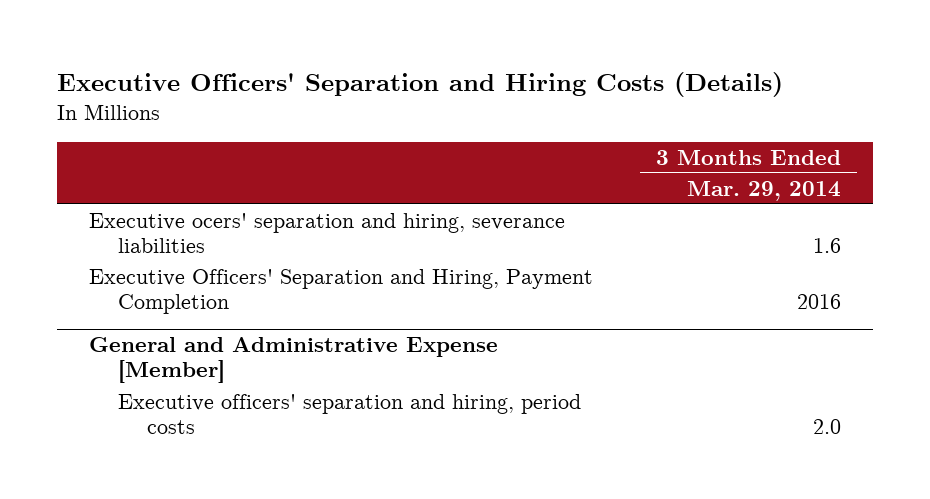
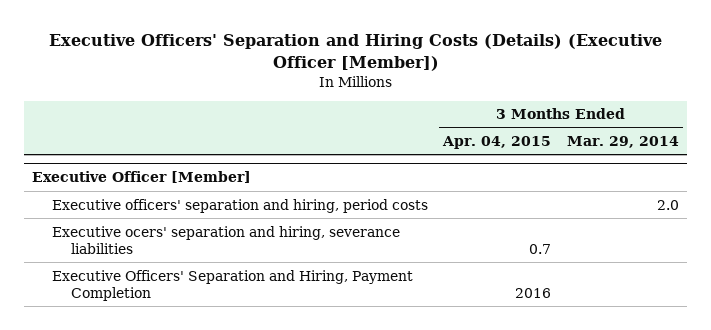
[57,71,784,97] Executive Officers' Separation and Hiring Costs (Details) -> [48,33,662,71] Executive Officers' Separation and Hiring Costs (Details) (Executive Officer [Member])
none -> [442,136,552,150] Apr. 04, 2015
[88,212,565,253] Executive ocers' separation and hiring, severance liabilities -> none
[88,268,593,314] Executive Officers' Separation and Hiring, Payment Completion -> none
[88,337,498,384] General and Administrative Expense [Member] -> [31,171,251,184] Executive Officer [Member]
none -> [51,225,400,254] Executive ocers' separation and hiring, severance liabilities
none -> [51,269,413,301] Executive Officers' Separation and Hiring, Payment Completion

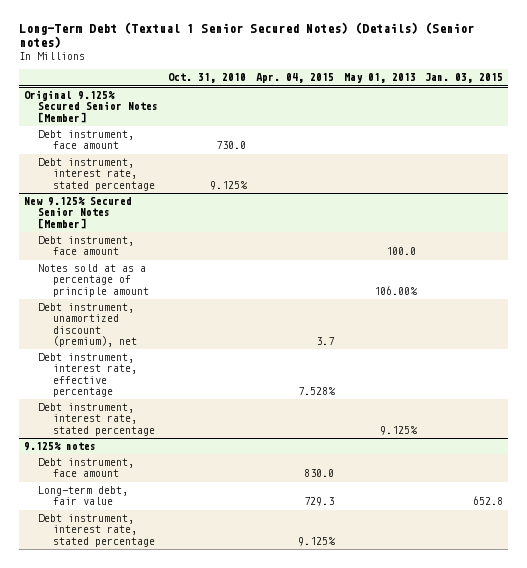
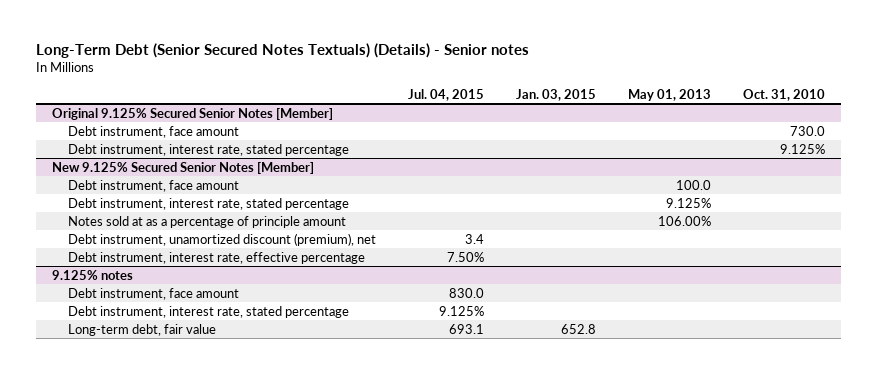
[18,22,474,49] Long-Term Debt (Textual 1 Senior Secured Notes) (Details) (Senior notes) -> [35,43,529,59] Long-Term Debt (Senior Secured Notes Textuals) (Details) - Senior notes
[255,73,334,84] Apr. 04, 2015 -> none
none -> [407,88,484,101] Jul. 04, 2015
[38,403,156,436] Debt instrument, interest rate, stated percentage -> [67,197,349,210] Debt instrument, interest rate, stated percentage
[38,486,129,506] Long-term debt, fair value -> [67,323,216,336] Long-term debt, fair value

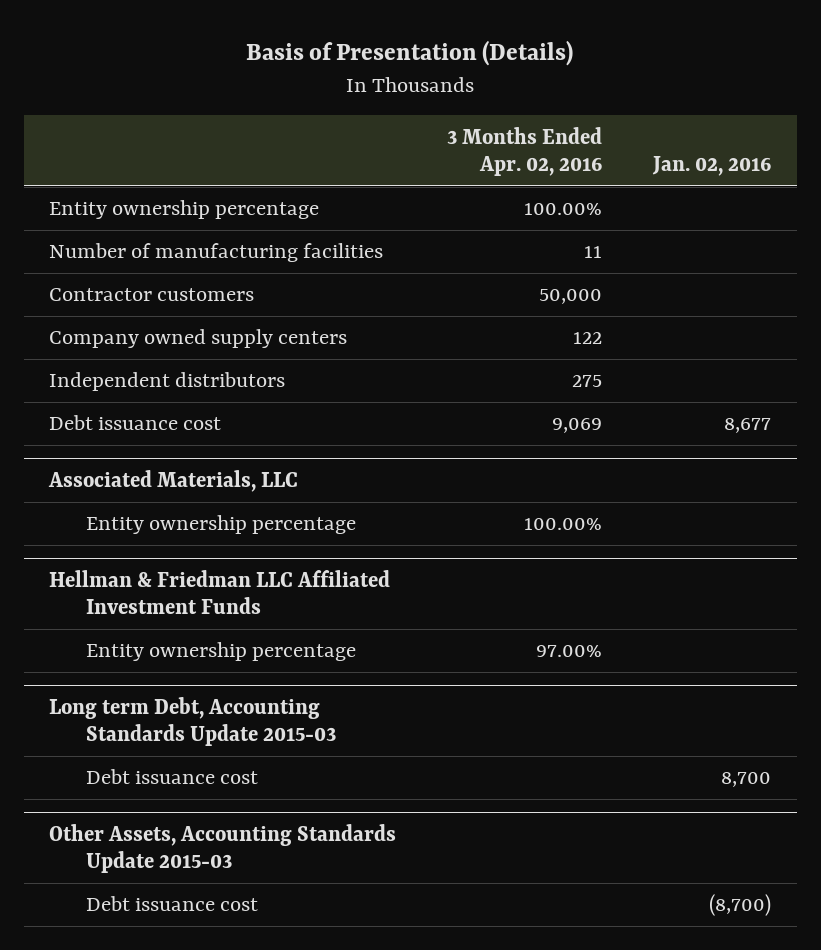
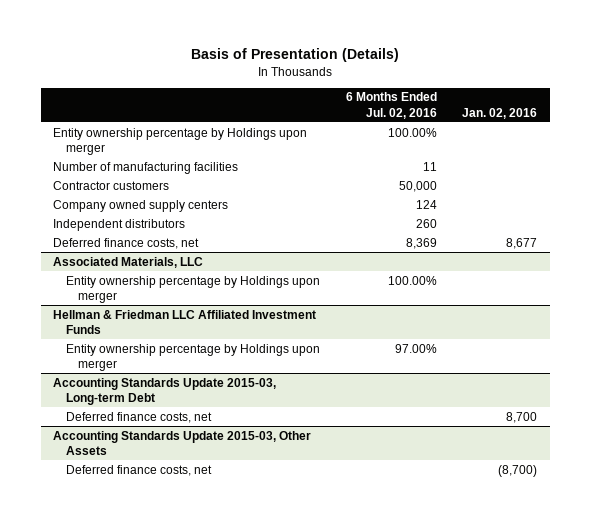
[447,126,603,177] 3 Months Ended Apr. 02, 2016 -> none
none -> [345,92,437,119] 6 Months Ended Jul. 02, 2016
[49,200,320,220] Entity ownership percentage -> [53,127,308,155] Entity ownership percentage by Holdings upon merger
[49,415,222,431] Debt issuance cost -> [53,237,200,249] Deferred finance costs, net
[86,515,357,535] Entity ownership percentage -> [65,275,320,303] Entity ownership percentage by Holdings upon merger
[86,642,357,662] Entity ownership percentage -> [65,343,320,371] Entity ownership percentage by Holdings upon merger
[49,696,337,747] Long term Debt, Accounting Standards Update 2015-03 -> [53,377,277,405] Accounting Standards Update 2015-03, Long-term Debt
[86,769,259,785] Debt issuance cost -> [65,411,212,423] Deferred finance costs, net
[49,823,397,874] Other Assets, Accounting Standards Update 2015-03 -> [53,430,312,455] Accounting Standards Update 2015-03, Other Assets
[86,896,259,912] Debt issuance cost -> [65,464,212,476] Deferred finance costs, net

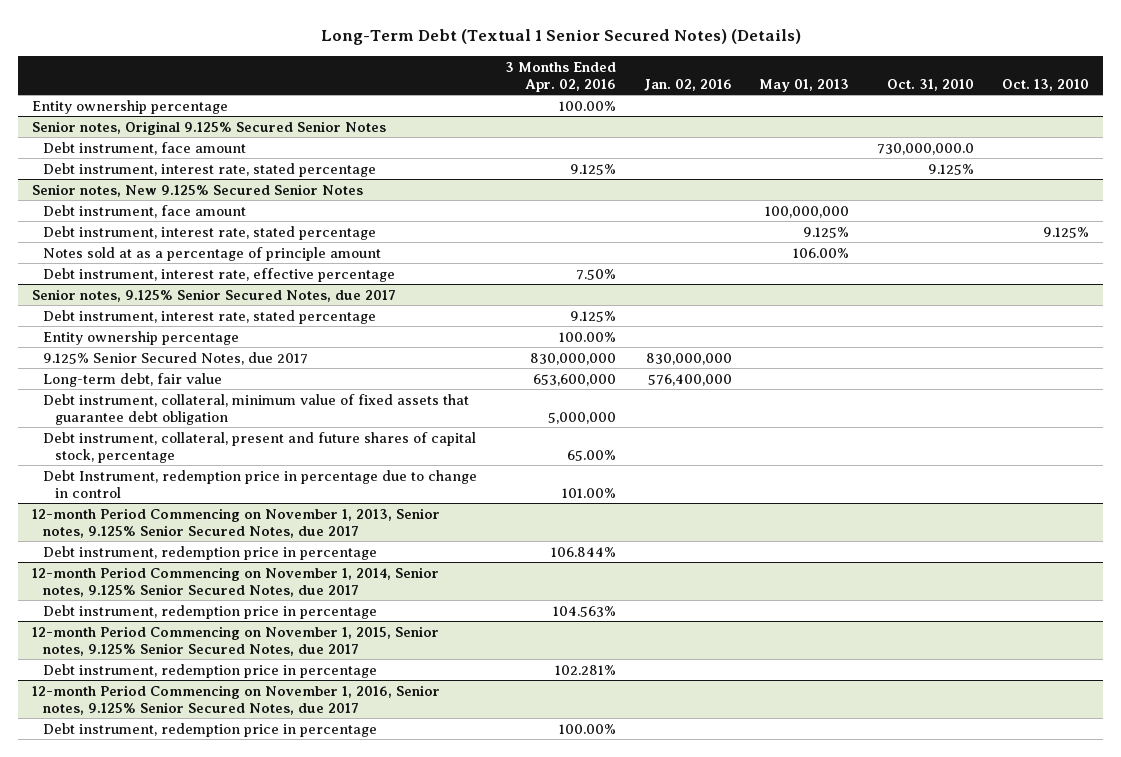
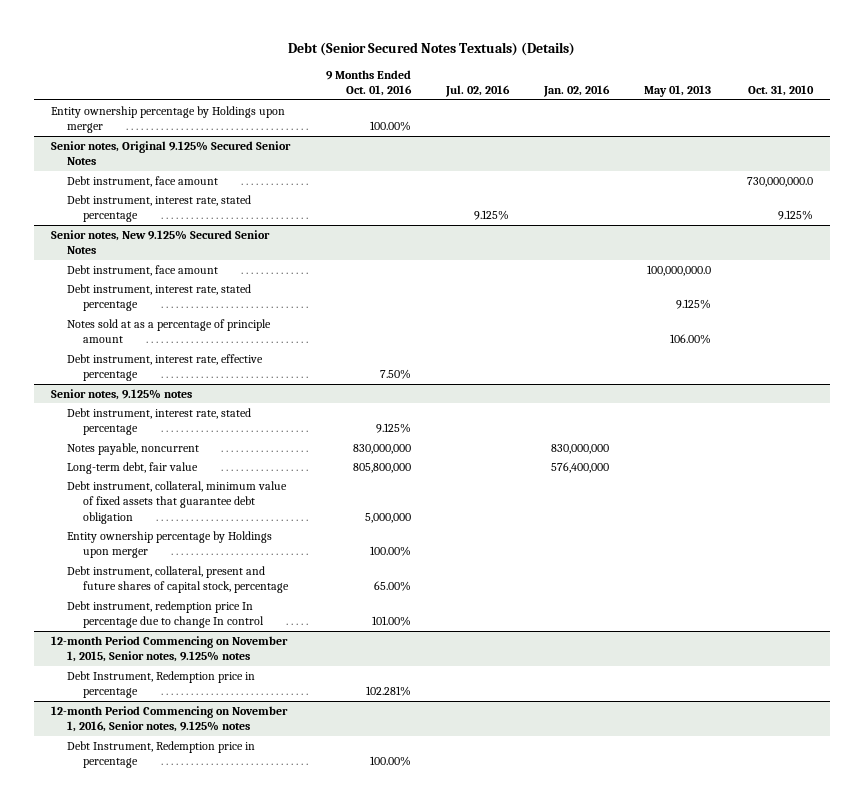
[320,29,801,46] Long-Term Debt (Textual 1 Senior Secured Notes) (Details) -> [287,41,575,56] Debt (Senior Secured Notes Textuals) (Details)
[505,61,617,92] 3 Months Ended Apr. 02, 2016 -> none
[1001,78,1089,91] Oct. 13, 2010 -> none
none -> [325,69,412,97] 9 Months Ended Oct. 01, 2016
none -> [444,85,510,98] Jul. 02, 2016
[32,99,229,114] Entity ownership percentage -> [51,105,286,134] Entity ownership percentage by Holdings upon merger
[765,205,850,218] 100,000,000 -> [647,264,712,276] 100,000,000.0
[32,288,397,302] Senior notes, 9.125% Senior Secured Notes, due 2017 -> [51,388,193,400] Senior notes, 9.125% notes
[43,330,240,345] Entity ownership percentage -> none
[43,351,309,365] 9.125% Senior Secured Notes, due 2017 -> [67,442,200,455] Notes payable, noncurrent
none -> [67,530,273,559] Entity ownership percentage by Holdings upon merger
[32,507,441,538] 12-month Period Commencing on November 1, 2013, Senior notes, 9.125% Senior Secured Notes, due 2017 -> none
[43,545,378,560] Debt instrument, redemption price in percentage -> none
[32,566,440,597] 12-month Period Commencing on November 1, 2014, Senior notes, 9.125% Senior Secured Notes, due 2017 -> none
[43,604,378,619] Debt instrument, redemption price in percentage -> none
[43,469,478,498] Debt Instrument, redemption price in percentage due to change in control -> [67,600,265,629] Debt instrument, redemption price In percentage due to change In control
[32,625,440,656] 12-month Period Commencing on November 1, 2015, Senior notes, 9.125% Senior Secured Notes, due 2017 -> [51,635,289,663] 12-month Period Commencing on November 1, 2015, Senior notes, 9.125% notes
[43,663,378,678] Debt instrument, redemption price in percentage -> [67,670,256,699] Debt Instrument, Redemption price in percentage
[32,684,441,715] 12-month Period Commencing on November 1, 2016, Senior notes, 9.125% Senior Secured Notes, due 2017 -> [51,705,289,733] 12-month Period Commencing on November 1, 2016, Senior notes, 9.125% notes
[43,722,378,737] Debt instrument, redemption price in percentage -> [67,740,256,769] Debt Instrument, Redemption price in percentage

